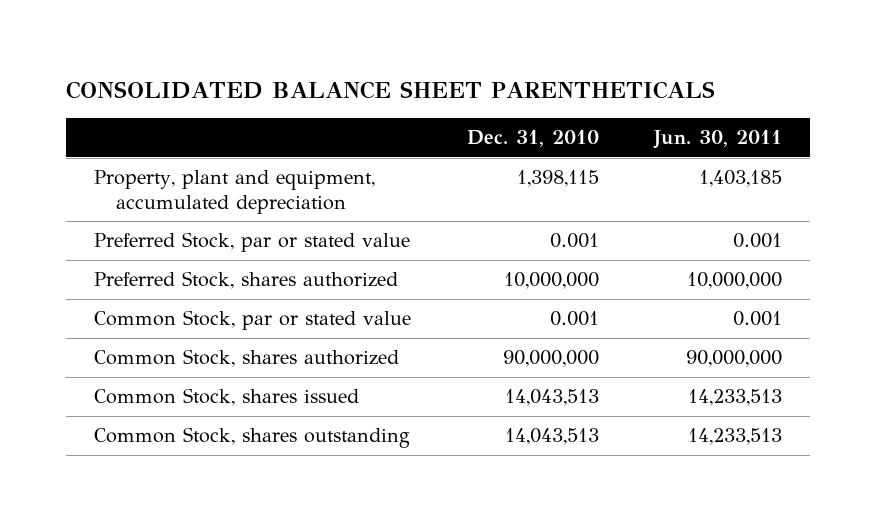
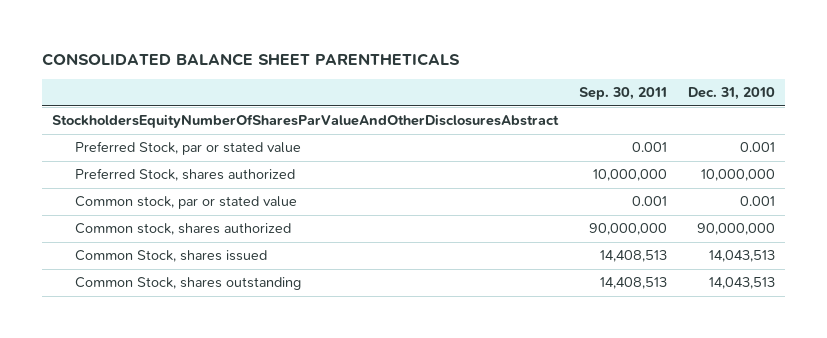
[653,130,783,150] Jun. 30, 2011 -> none
none -> [579,87,668,101] Sep. 30, 2011
[94,170,376,214] Property, plant and equipment, accumulated depreciation -> none
none -> [52,114,560,129] StockholdersEquityNumberOfSharesParValueAndOtherDisclosuresAbstract
[94,310,412,331] Common Stock, par or stated value -> [74,196,297,210] Common stock, par or stated value
[94,349,400,368] Common Stock, shares authorized -> [74,223,291,236] Common stock, shares authorized

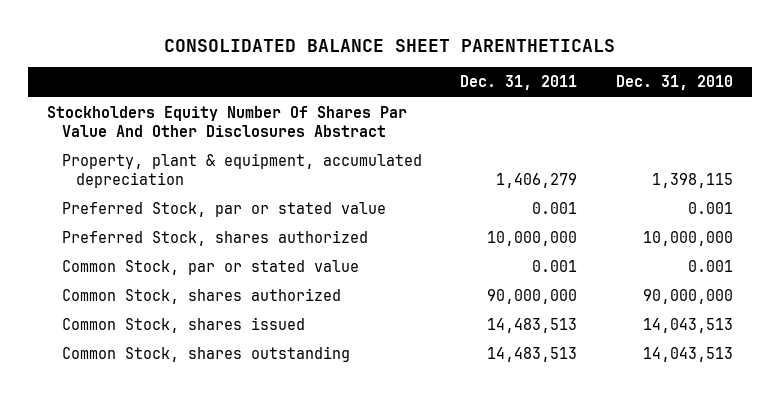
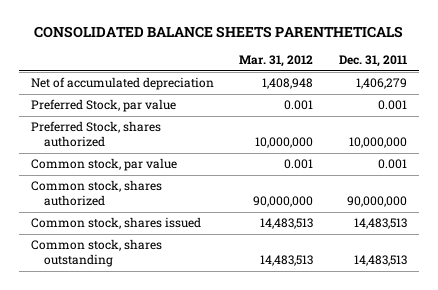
[164,38,616,52] CONSOLIDATED BALANCE SHEET PARENTHETICALS -> [33,26,403,39] CONSOLIDATED BALANCE SHEETS PARENTHETICALS
[615,75,733,91] Dec. 31, 2010 -> none
none -> [239,55,314,68] Mar. 31, 2012
[47,106,408,137] Stockholders Equity Number Of Shares Par Value And Other Disclosures Abstract -> none
[61,153,422,188] Property, plant & equipment, accumulated depreciation -> [31,77,215,91] Net of accumulated depreciation
[61,202,386,218] Preferred Stock, par or stated value -> [31,99,177,113] Preferred Stock, par value
[61,260,359,276] Common Stock, par or stated value -> [31,158,178,172] Common stock, par value
[61,288,341,305] Common Stock, shares authorized -> [31,180,163,207] Common stock, shares authorized
[61,317,305,334] Common Stock, shares issued -> [31,217,202,230] Common stock, shares issued
[61,346,350,363] Common Stock, shares outstanding -> [31,239,163,268] Common stock, shares outstanding

